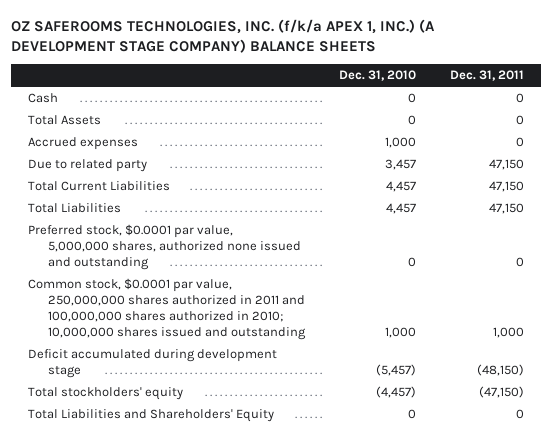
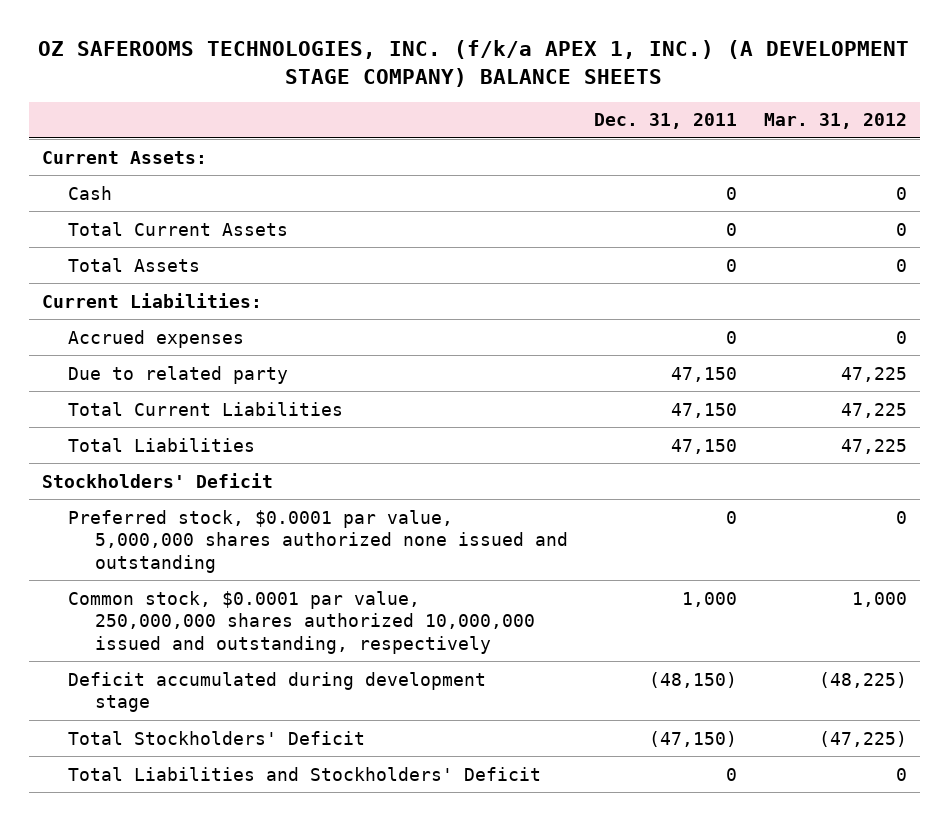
[339,70,417,82] Dec. 31, 2010 -> none
none -> [763,113,907,130] Mar. 31, 2012
none -> [41,150,207,164] Current Assets:
none -> [68,221,289,236] Total Current Assets
none -> [41,292,262,308] Current Liabilities:
none -> [41,472,273,488] Stockholders' Deficit
[27,224,302,271] Preferred stock, $0.0001 par value, 5,000,000 shares, authorized none issued and outstanding -> [68,509,568,573] Preferred stock, $0.0001 par value, 5,000,000 shares authorized none issued and outstanding
[27,278,307,341] Common stock, $0.0001 par value, 250,000,000 shares authorized in 2011 and 100,000,000 shares authorized in 2010; 10,000,000 shares issued and outstanding -> [68,590,535,654] Common stock, $0.0001 par value, 250,000,000 shares authorized 10,000,000 issued and outstanding, respectively
[27,387,183,401] Total stockholders' equity -> [68,730,366,745] Total Stockholders' Deficit
[27,409,274,423] Total Liabilities and Shareholders' Equity -> [68,766,542,781] Total Liabilities and Stockholders' Deficit

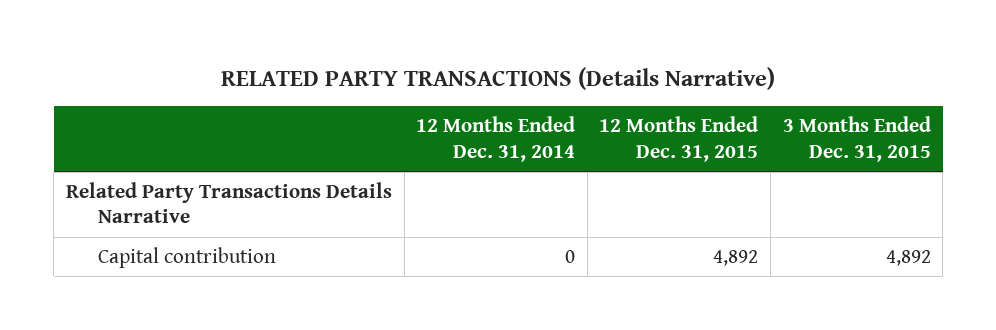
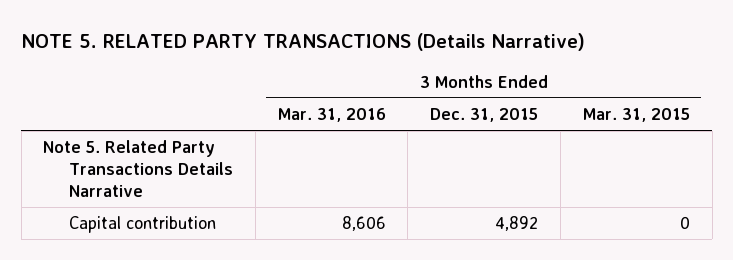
[221,66,776,90] RELATED PARTY TRANSACTIONS (Details Narrative) -> [21,33,586,52] NOTE 5. RELATED PARTY TRANSACTIONS (Details Narrative)
[416,116,576,162] 12 Months Ended Dec. 31, 2014 -> none
[599,116,759,162] 12 Months Ended Dec. 31, 2015 -> none
none -> [277,107,386,122] Mar. 31, 2016
none -> [583,107,691,122] Mar. 31, 2015
[65,182,392,224] Related Party Transactions Details Narrative -> [43,140,233,198] Note 5. Related Party Transactions Details Narrative

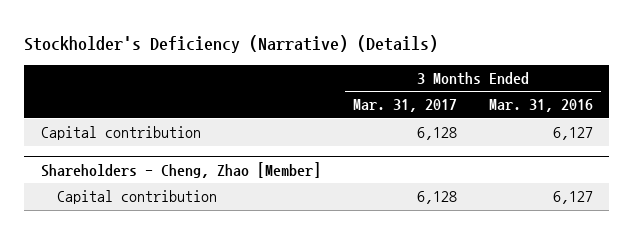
[21,33,586,52] NOTE 5. RELATED PARTY TRANSACTIONS (Details Narrative) -> [24,34,439,53] Stockholder's Deficiency (Narrative) (Details)
[430,107,539,122] Dec. 31, 2015 -> none
[583,107,691,122] Mar. 31, 2015 -> none
none -> [352,99,457,113] Mar. 31, 2017
[43,140,233,198] Note 5. Related Party Transactions Details Narrative -> none
[341,216,386,232] 8,606 -> [552,127,593,141] 6,127
none -> [40,161,321,178] Shareholders - Cheng, Zhao [Member]
none -> [57,190,218,205] Capital contribution

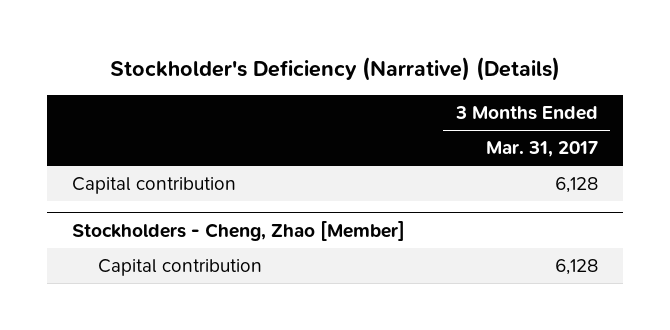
[488,99,593,113] Mar. 31, 2016 -> none
[40,161,321,178] Shareholders - Cheng, Zhao [Member] -> [72,220,406,241] Stockholders - Cheng, Zhao [Member]

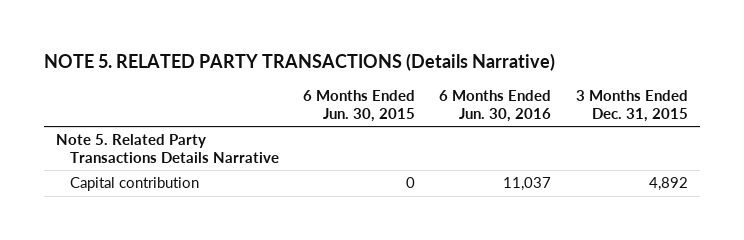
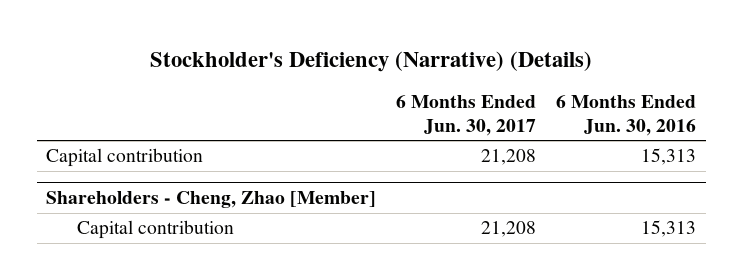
[44,52,556,71] NOTE 5. RELATED PARTY TRANSACTIONS (Details Narrative) -> [150,51,593,73] Stockholder's Deficiency (Narrative) (Details)
[302,89,415,122] 6 Months Ended Jun. 30, 2015 -> none
[575,89,688,122] 3 Months Ended Dec. 31, 2015 -> none
none -> [396,95,537,137] 6 Months Ended Jun. 30, 2017
[56,134,279,164] Note 5. Related Party Transactions Details Narrative -> none
[503,177,552,192] 11,037 -> [641,148,697,166] 15,313
none -> [46,191,377,209] Shareholders - Cheng, Zhao [Member]
none -> [76,220,234,240] Capital contribution

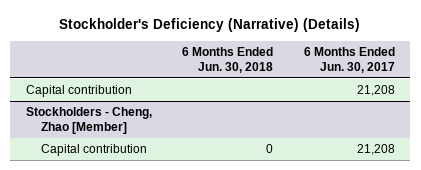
[556,95,697,137] 6 Months Ended Jun. 30, 2016 -> none
none -> [182,46,274,74] 6 Months Ended Jun. 30, 2018
[46,191,377,209] Shareholders - Cheng, Zhao [Member] -> [25,106,152,135] Stockholders - Cheng, Zhao [Member]

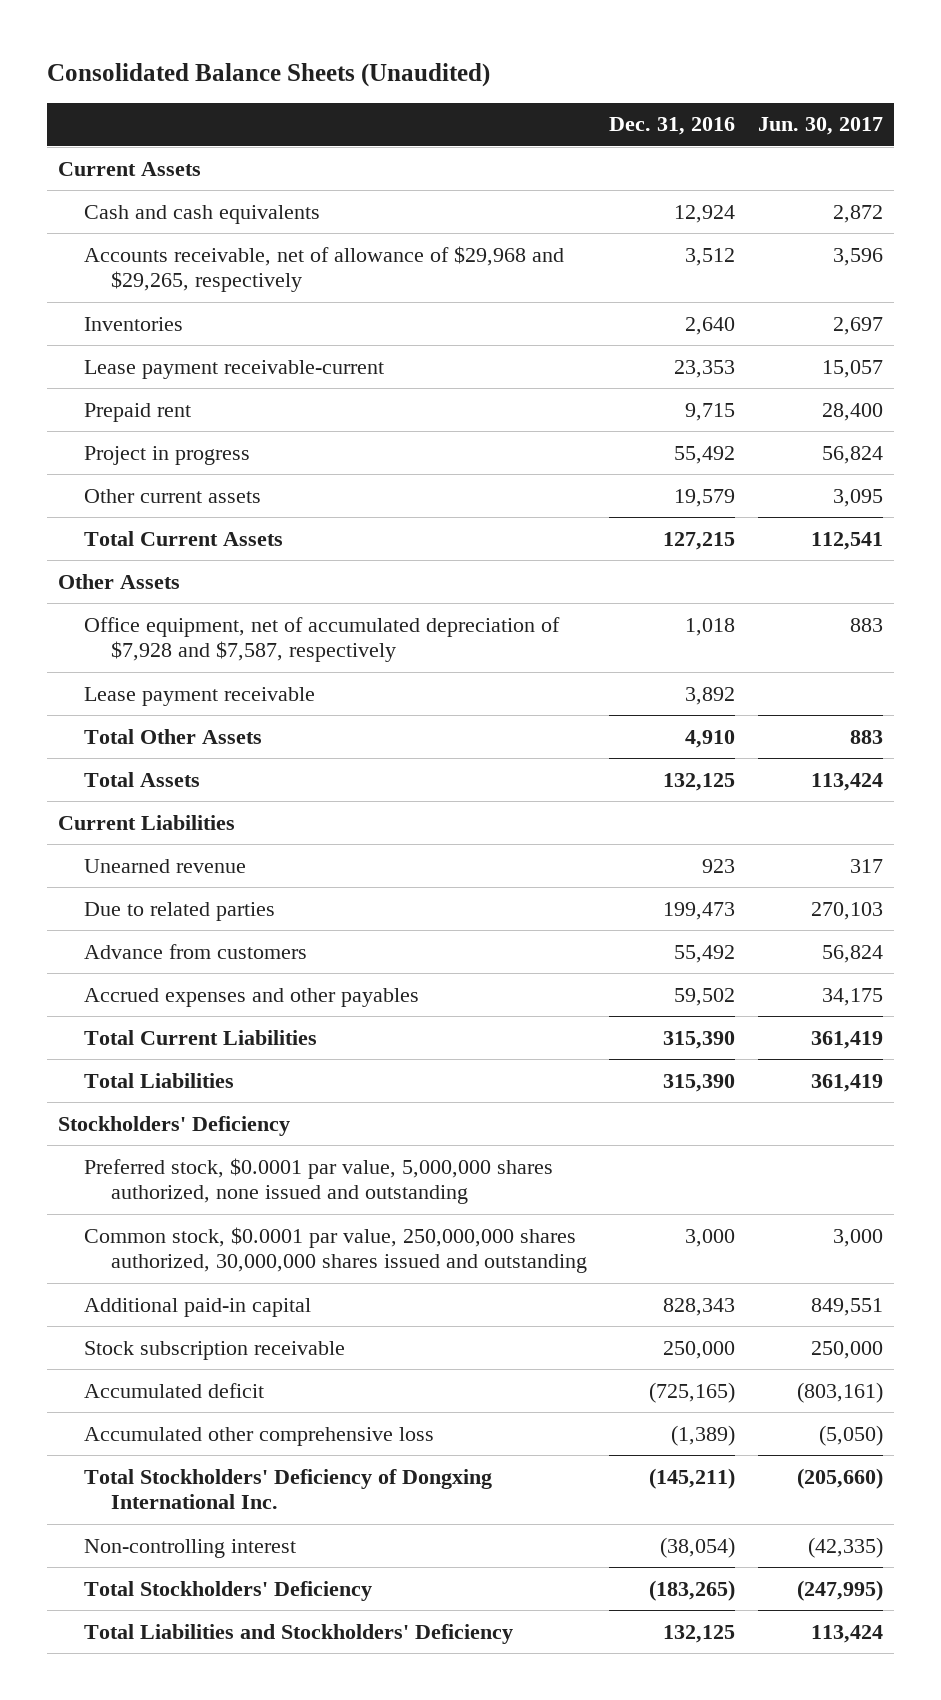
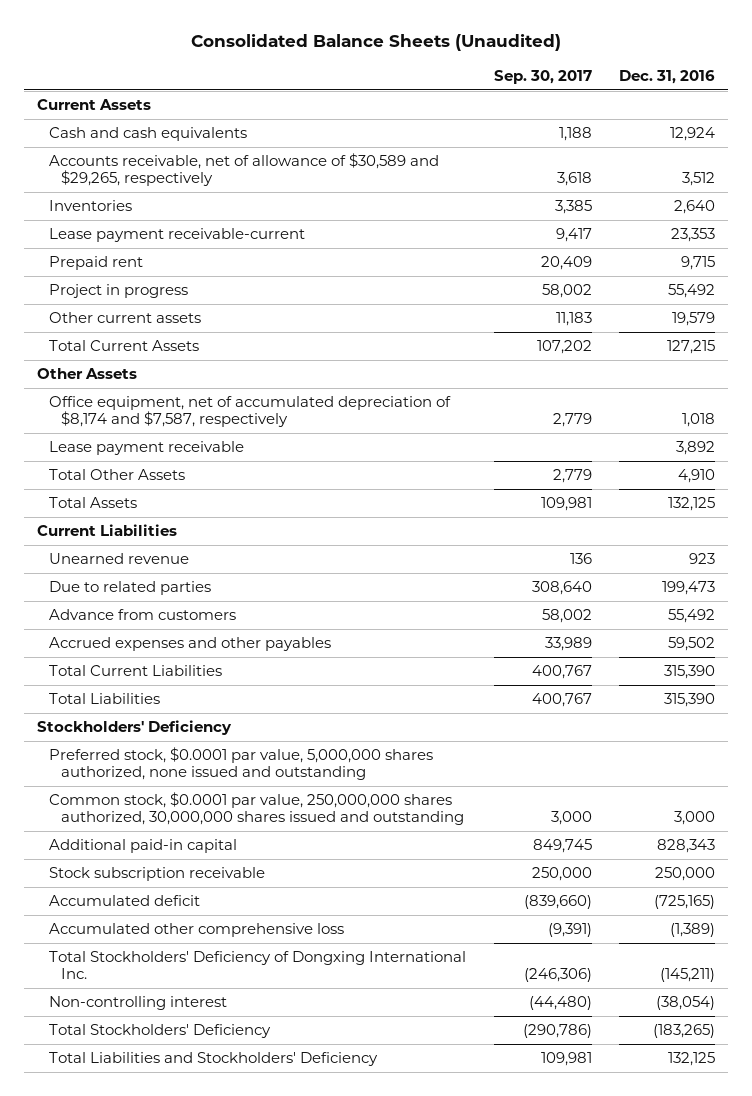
[758,117,884,136] Jun. 30, 2017 -> none
none -> [493,69,592,84] Sep. 30, 2017
[84,245,565,293] Accounts receivable, net of allowance of $29,968 and $29,265, respectively -> [49,153,440,187] Accounts receivable, net of allowance of $30,589 and $29,265, respectively
[84,616,561,663] Office equipment, net of accumulated depreciation of $7,928 and $7,587, respectively -> [49,396,452,428] Office equipment, net of accumulated depreciation of $8,174 and $7,587, respectively

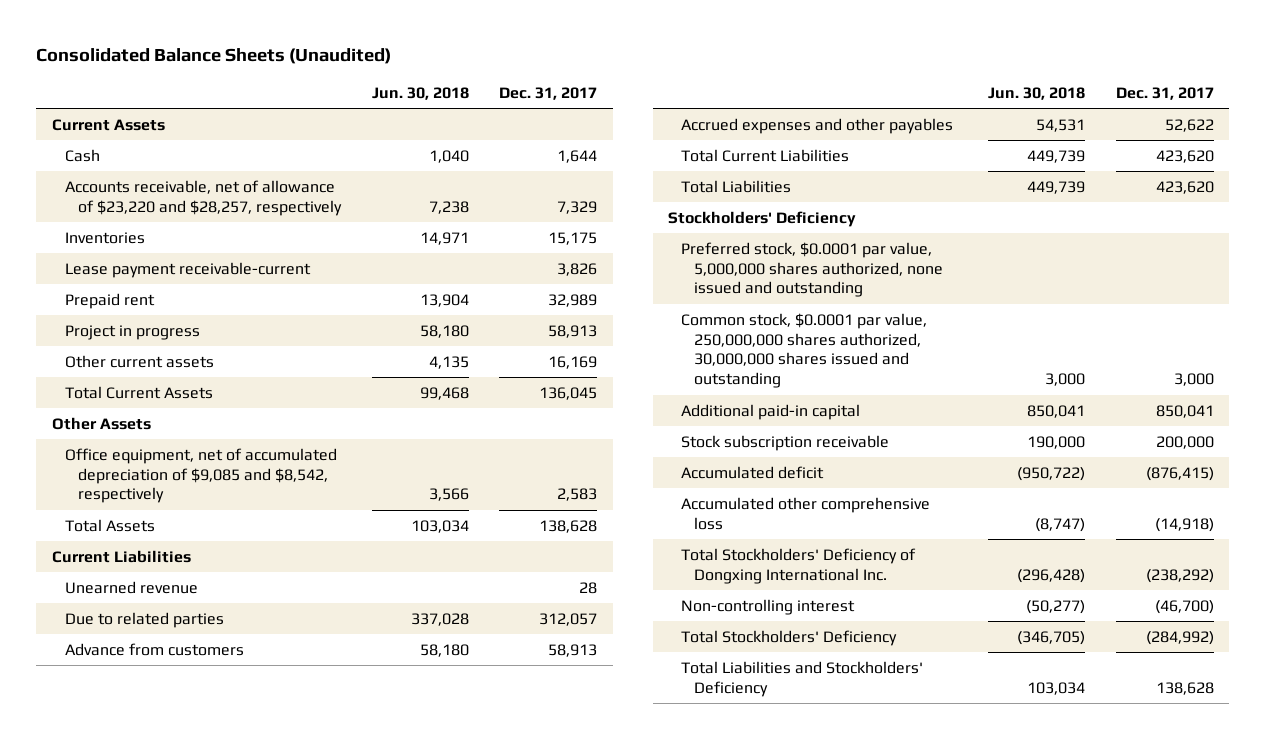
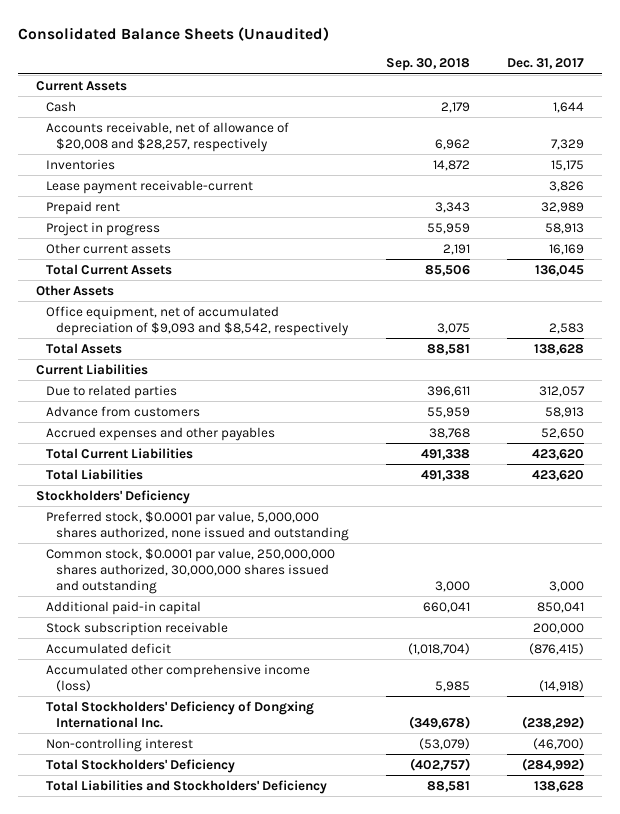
[371,86,469,100] Jun. 30, 2018 -> none
none -> [385,58,470,72] Sep. 30, 2018
[64,179,342,216] Accounts receivable, net of allowance of $23,220 and $28,257, respectively -> [46,121,290,152] Accounts receivable, net of allowance of $20,008 and $28,257, respectively
[64,447,337,504] Office equipment, net of accumulated depreciation of $9,085 and $8,542, respectively -> [46,305,350,336] Office equipment, net of accumulated depreciation of $9,093 and $8,542, respectively
[64,580,198,594] Unearned revenue -> none
[1164,118,1214,132] 52,622 -> [540,427,584,439] 52,650
[681,496,931,530] Accumulated other comprehensive loss -> [46,663,311,692] Accumulated other comprehensive income (loss)

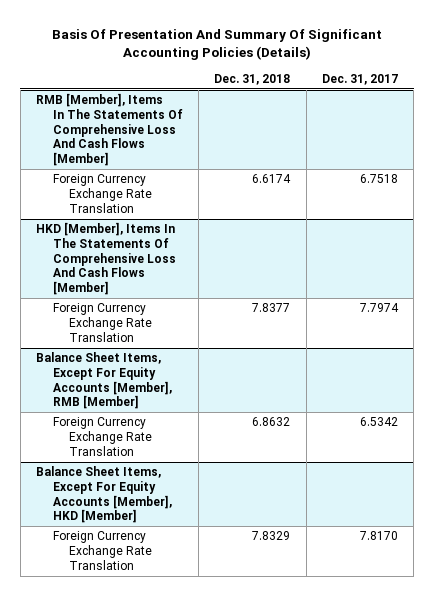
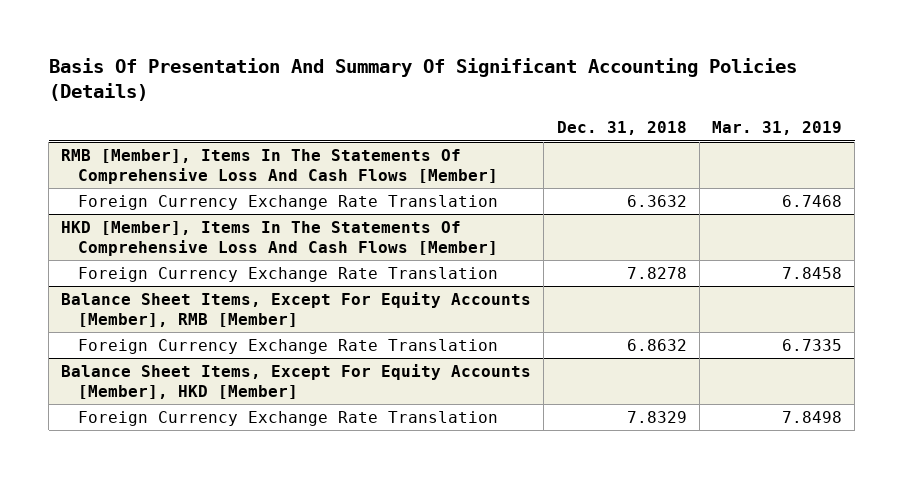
[322,73,399,85] Dec. 31, 2017 -> none
none -> [711,121,842,136] Mar. 31, 2019
[252,174,292,184] 6.6174 -> [626,195,687,208] 6.3632
[252,303,291,313] 7.8377 -> [626,267,687,280] 7.8278

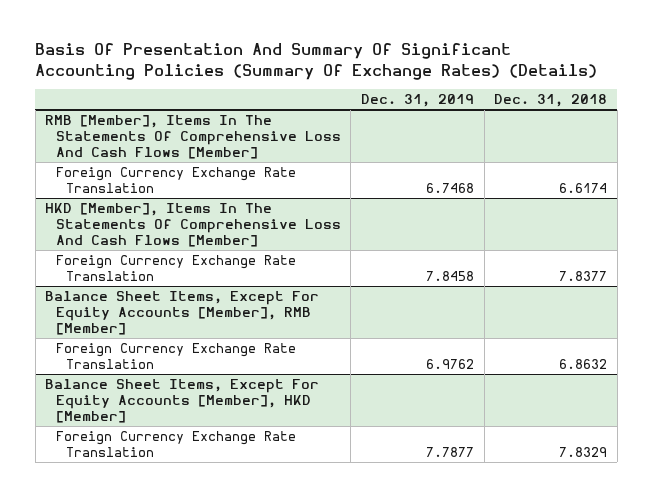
[48,58,797,102] Basis Of Presentation And Summary Of Significant Accounting Policies (Details) -> [35,43,598,80] Basis Of Presentation And Summary Of Significant Accounting Policies (Summary Of Exchange Rates) (Details)
[711,121,842,136] Mar. 31, 2019 -> none
none -> [360,93,474,107] Dec. 31, 2019
[626,195,687,208] 6.3632 -> [559,183,608,194] 6.6174
[626,267,687,280] 7.8278 -> [559,271,608,282] 7.8377

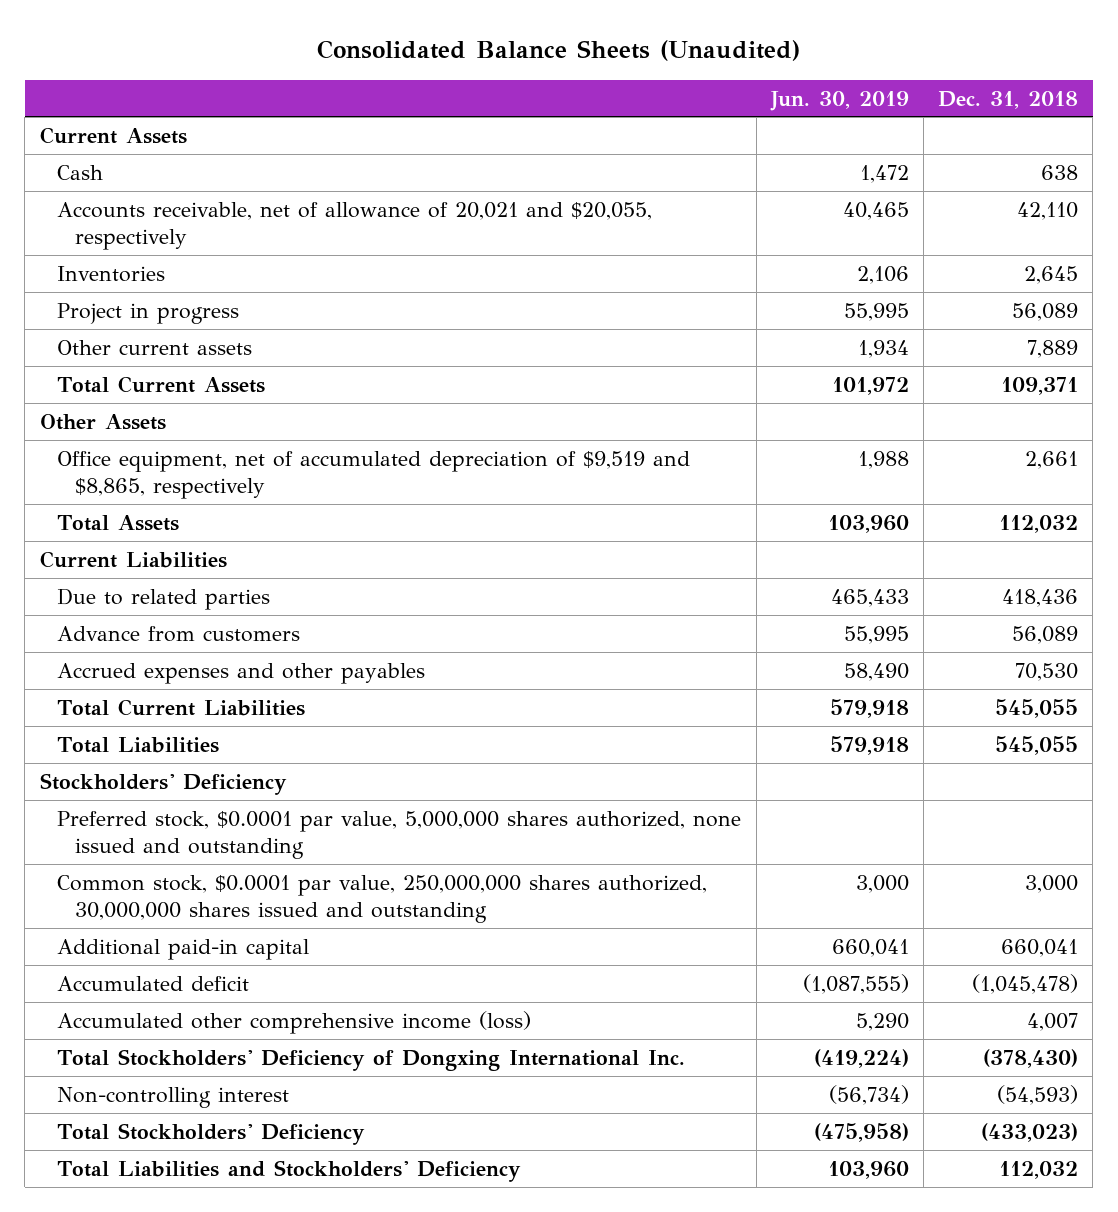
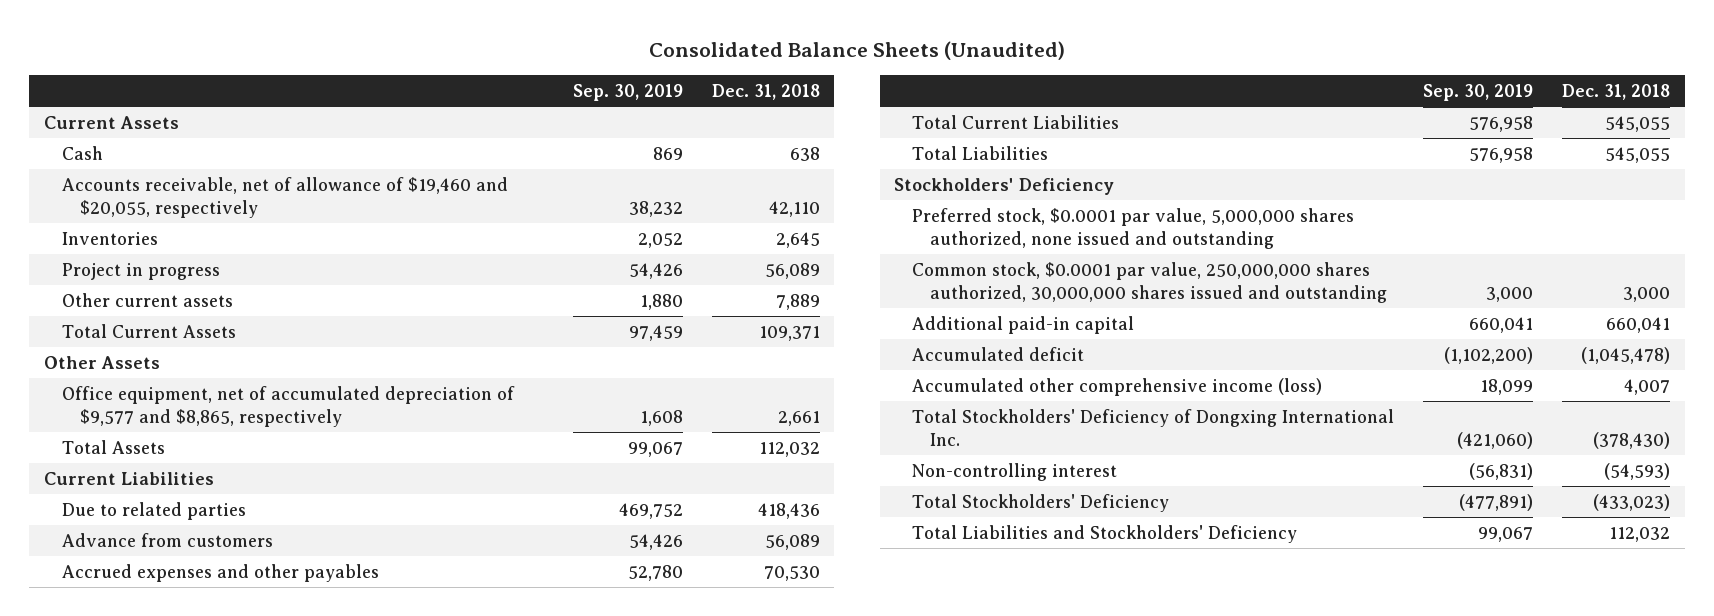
[769,90,909,111] Jun. 30, 2019 -> none
none -> [572,84,683,102] Sep. 30, 2019
[57,201,653,250] Accounts receivable, net of allowance of 20,021 and $20,055, respectively -> [61,176,508,219] Accounts receivable, net of allowance of $19,460 and $20,055, respectively
[57,450,691,499] Office equipment, net of accumulated depreciation of $9,519 and $8,865, respectively -> [61,385,515,428] Office equipment, net of accumulated depreciation of $9,577 and $8,865, respectively

